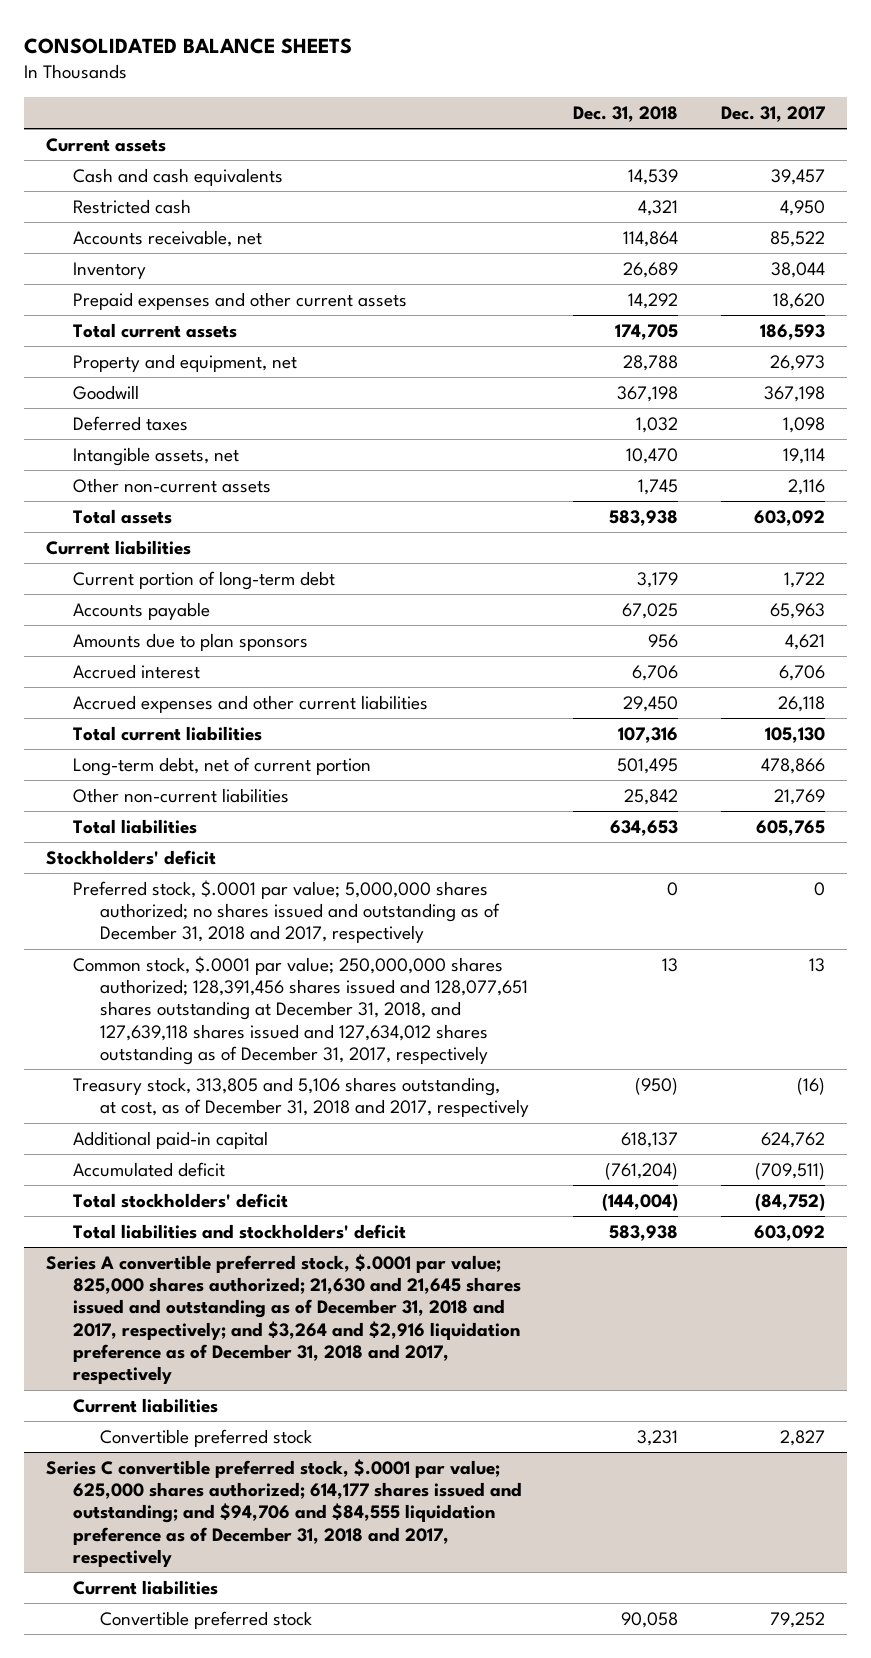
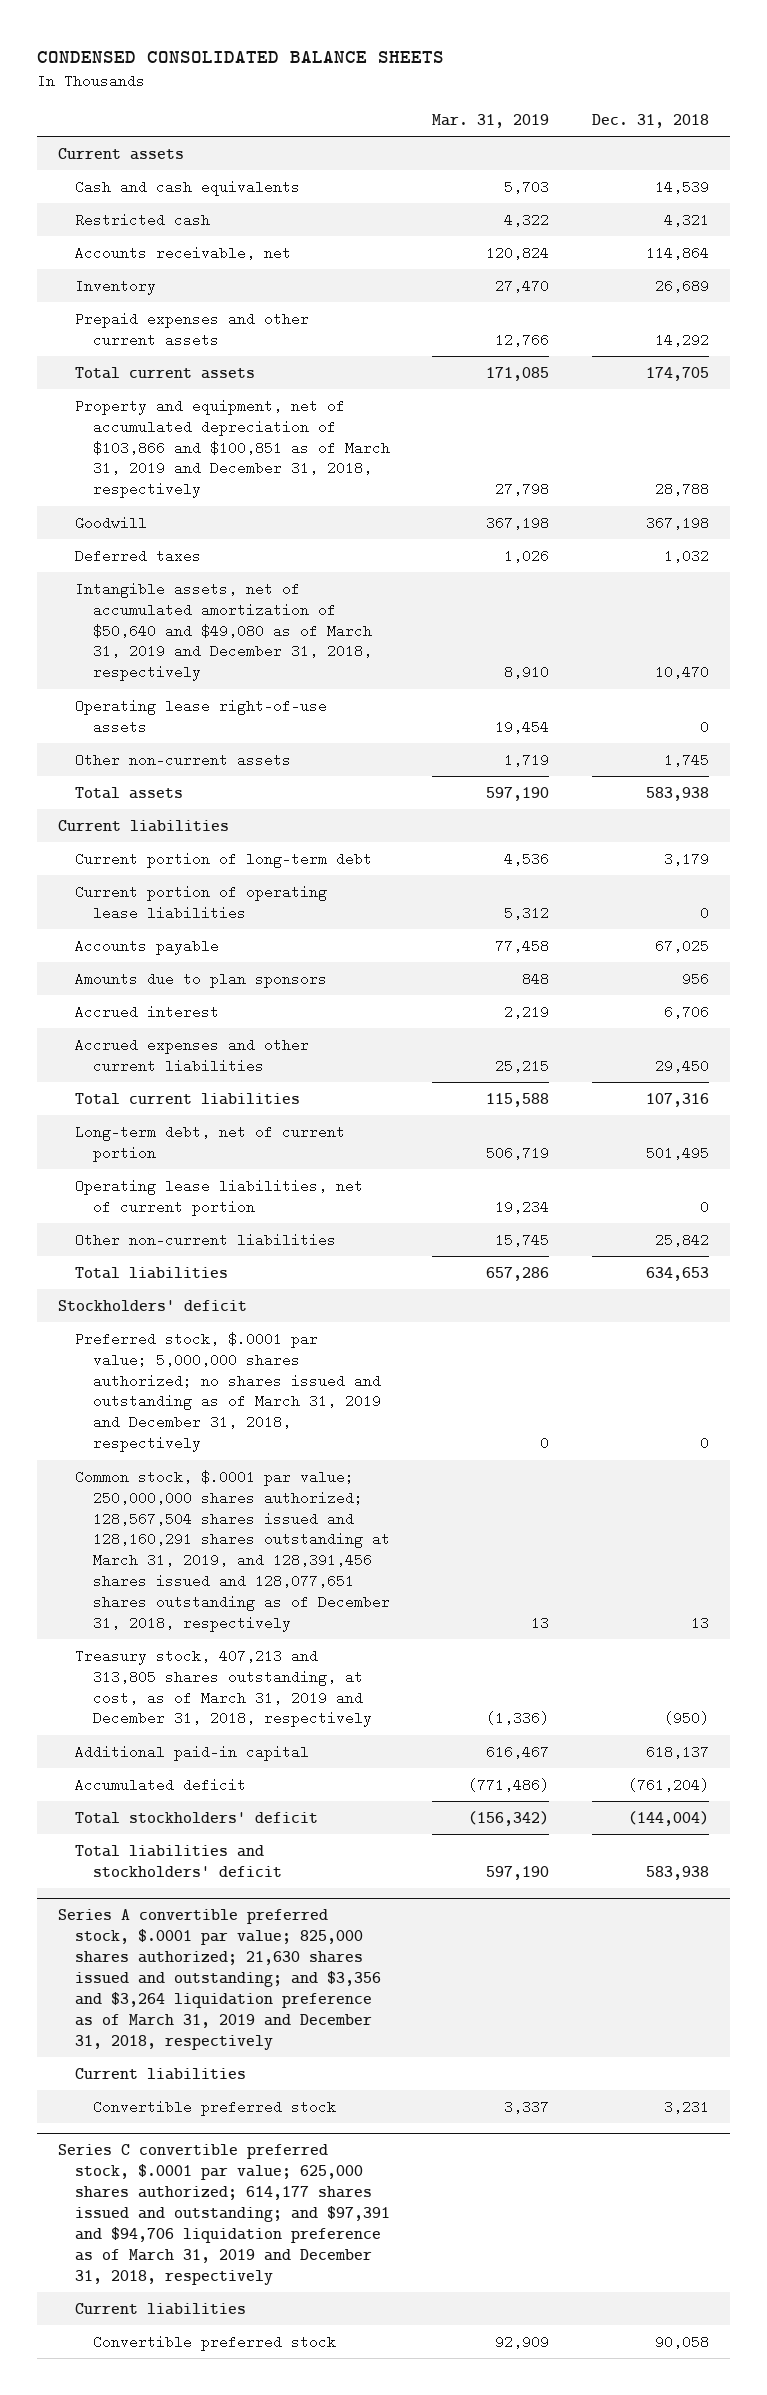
[23,37,352,54] CONSOLIDATED BALANCE SHEETS -> [36,51,444,64] CONDENSED CONSOLIDATED BALANCE SHEETS
[721,105,826,122] Dec. 31, 2017 -> none
none -> [432,113,550,128] Mar. 31, 2019
[72,353,297,372] Property and equipment, net -> [75,398,390,499] Property and equipment, net of accumulated depreciation of $103,866 and $100,851 as of March 31, 2019 and December 31, 2018, respectively
[72,446,239,466] Intangible assets, net -> [75,581,372,682] Intangible assets, net of accumulated amortization of $50,640 and $49,080 as of March 31, 2019 and December 31, 2018, respectively
none -> [75,698,328,734] Operating lease right-of-use assets
none -> [75,884,328,920] Current portion of operating lease liabilities
none -> [75,1178,364,1216] Operating lease liabilities, net of current portion
[72,879,500,944] Preferred stock, $.0001 par value; 5,000,000 shares authorized; no shares issued and outstanding as of December 31, 2018 and 2017, respectively -> [75,1331,381,1453] Preferred stock, $.0001 par value; 5,000,000 shares authorized; no shares issued and outstanding as of March 31, 2019 and December 31, 2018, respectively
[72,955,528,1065] Common stock, $.0001 par value; 250,000,000 shares authorized; 128,391,456 shares issued and 128,077,651 shares outstanding at December 31, 2018, and 127,639,118 shares issued and 127,634,012 shares outstanding as of December 31, 2017, respectively -> [75,1469,390,1632] Common stock, $.0001 par value; 250,000,000 shares authorized; 128,567,504 shares issued and 128,160,291 shares outstanding at March 31, 2019, and 128,391,456 shares issued and 128,077,651 shares outstanding as of December 31, 2018, respectively
[72,1076,529,1118] Treasury stock, 313,805 and 5,106 shares outstanding, at cost, as of December 31, 2018 and 2017, respectively -> [75,1648,372,1728] Treasury stock, 407,213 and 313,805 shares outstanding, at cost, as of March 31, 2019 and December 31, 2018, respectively
[45,1253,521,1385] Series A convertible preferred stock, $.0001 par value; 825,000 shares authorized; 21,630 and 21,645 shares issued and outstanding as of December 31, 2018 and 2017, respectively; and $3,264 and $2,916 liquidation preference as of December 31, 2018 and 2017, respectively -> [58,1909,382,2050] Series A convertible preferred stock, $.0001 par value; 825,000 shares authorized; 21,630 shares issued and outstanding; and $3,356 and $3,264 liquidation preference as of March 31, 2019 and December 31, 2018, respectively
[45,1458,522,1567] Series C convertible preferred stock, $.0001 par value; 625,000 shares authorized; 614,177 shares issued and outstanding; and $94,706 and $84,555 liquidation preference as of December 31, 2018 and 2017, respectively -> [58,2144,391,2285] Series C convertible preferred stock, $.0001 par value; 625,000 shares authorized; 614,177 shares issued and outstanding; and $97,391 and $94,706 liquidation preference as of March 31, 2019 and December 31, 2018, respectively

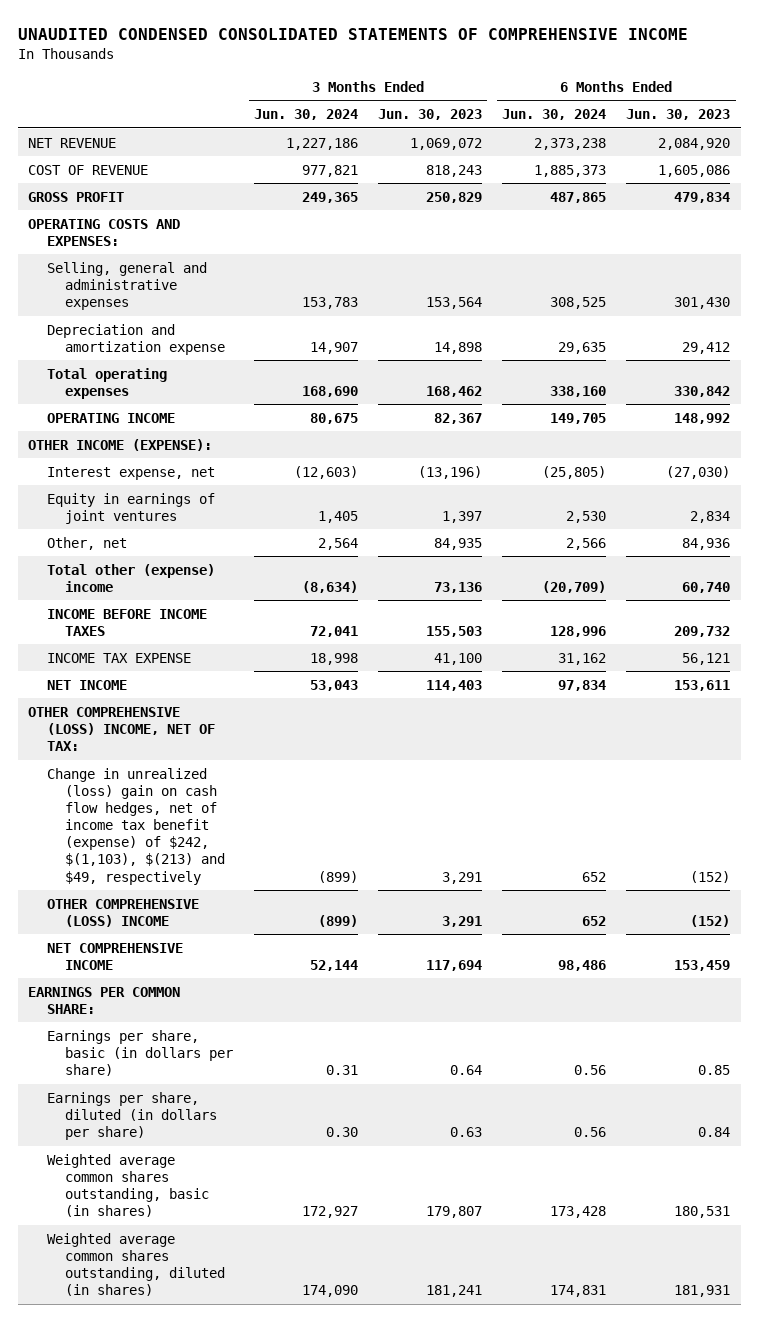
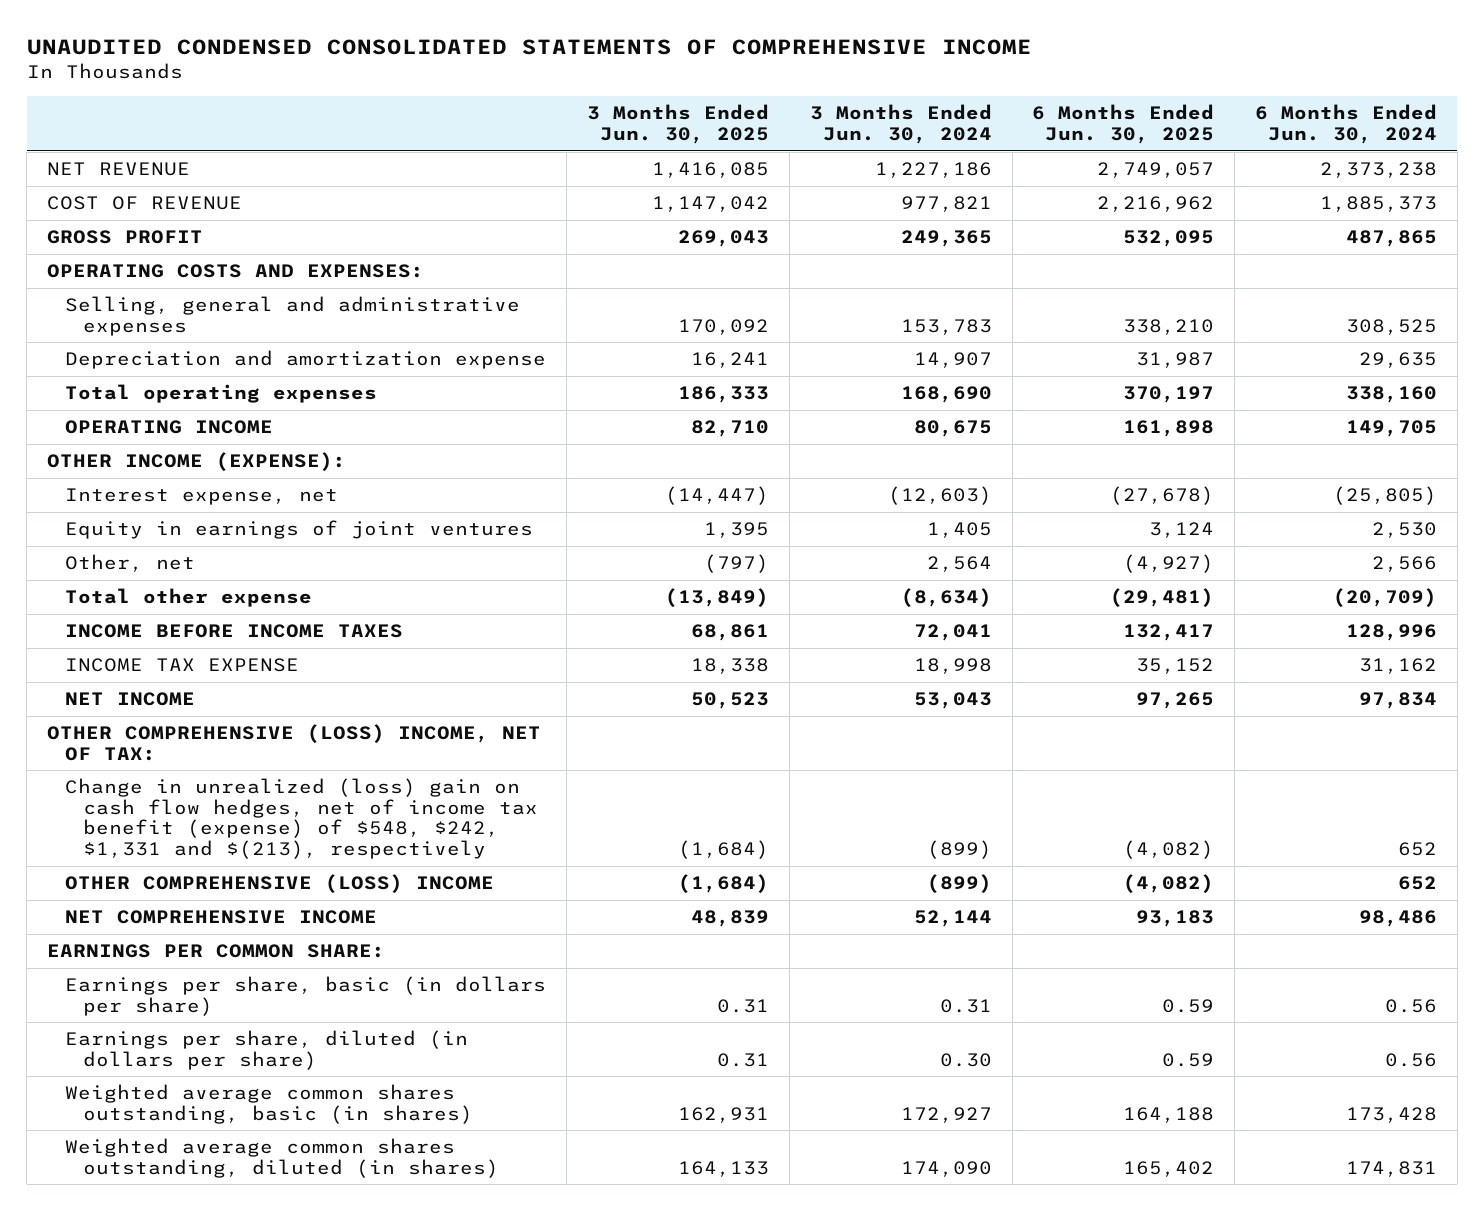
[377,109,482,121] Jun. 30, 2023 -> none
[626,109,731,121] Jun. 30, 2023 -> none
none -> [587,104,770,144] 3 Months Ended Jun. 30, 2025
none -> [1032,104,1215,144] 6 Months Ended Jun. 30, 2025
[46,563,215,592] Total other (expense) income -> [65,588,313,608] Total other expense
[46,767,226,885] Change in unrealized (loss) gain on cash flow hedges, net of income tax benefit (expense) of $242, $(1,103), $(213) and $49, respectively -> [65,778,539,860] Change in unrealized (loss) gain on cash flow hedges, net of income tax benefit (expense) of $548, $242, $1,331 and $(213), respectively

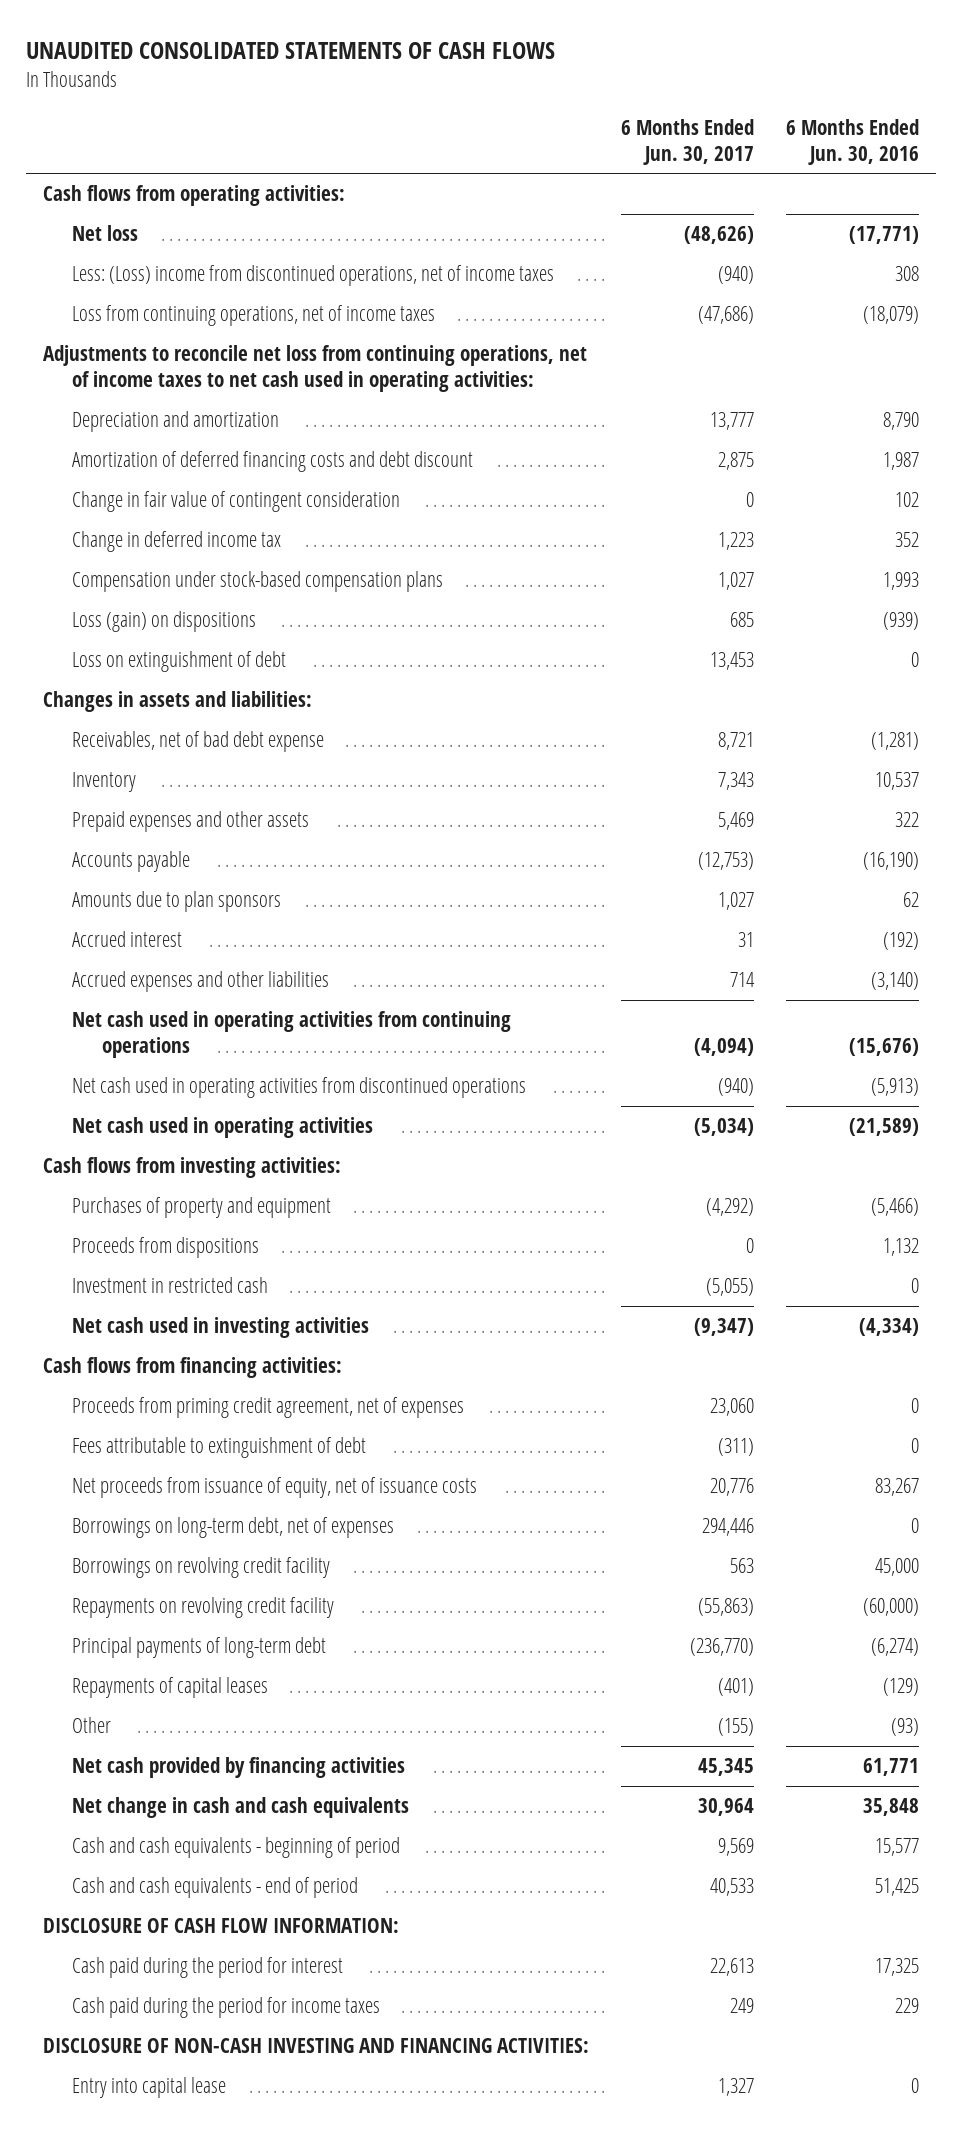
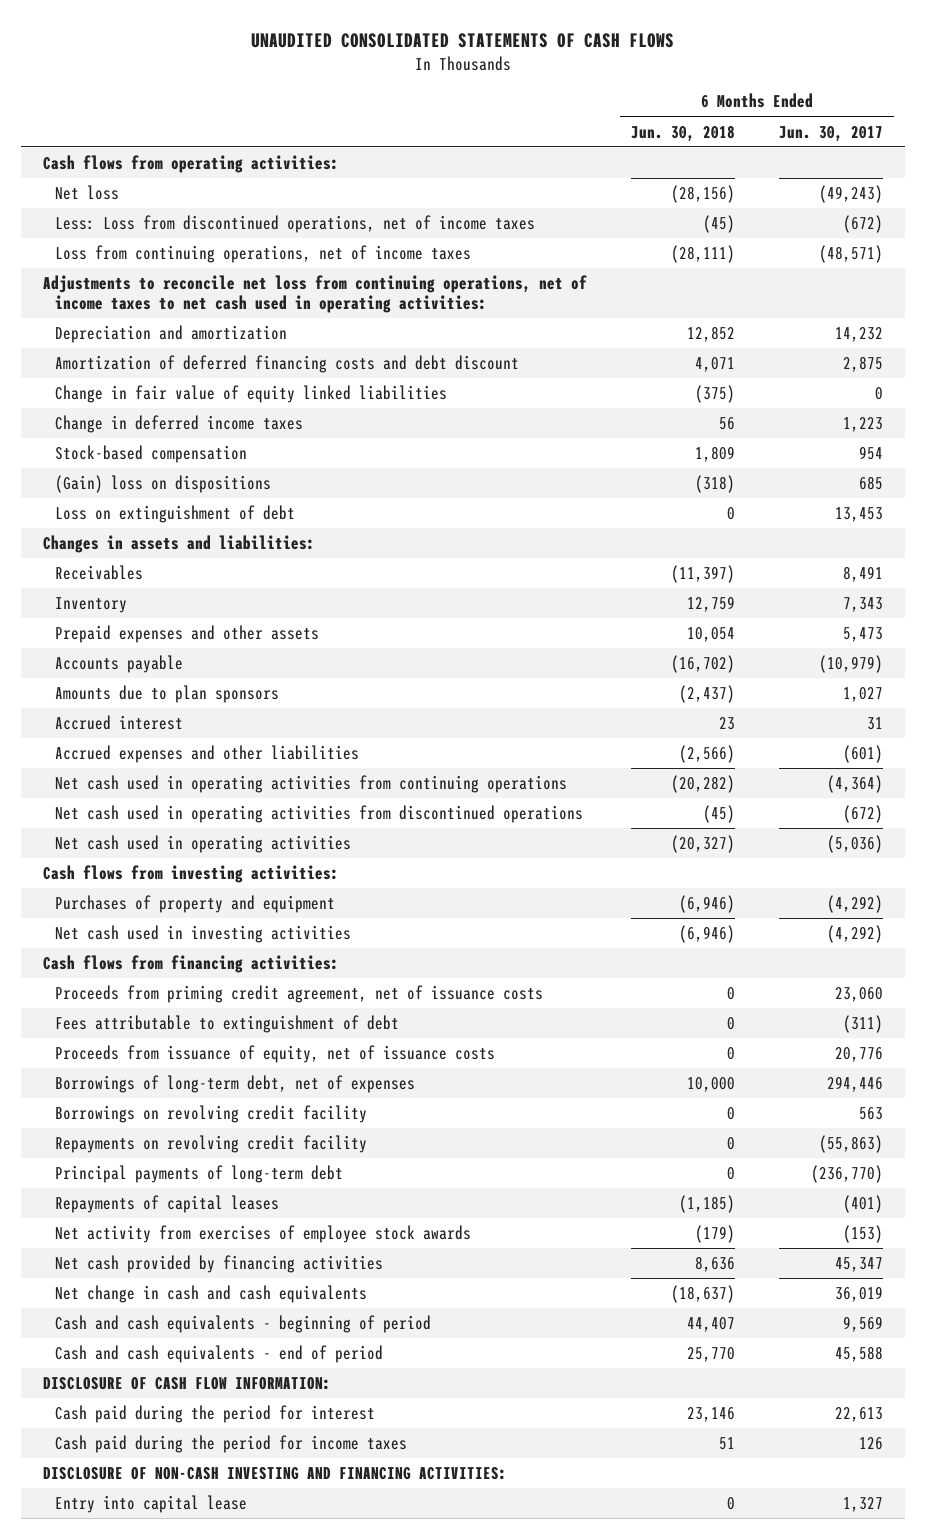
[786,119,920,165] 6 Months Ended Jun. 30, 2016 -> none
none -> [630,124,735,142] Jun. 30, 2018
[684,226,755,245] (48,626) -> [818,185,883,204] (49,243)
[72,265,555,287] Less: (Loss) income from discontinued operations, net of income taxes -> [54,215,535,234] Less: Loss from discontinued operations, net of income taxes
[718,266,755,285] (940) -> [842,215,883,234] (672)
[698,306,755,325] (47,686) -> [818,245,883,264] (48,571)
[710,412,755,431] 13,777 -> [834,327,883,343] 14,232
[72,491,401,513] Change in fair value of contingent consideration -> [54,385,447,404] Change in fair value of equity linked liabilities
[72,531,282,553] Change in deferred income tax -> [54,415,303,434] Change in deferred income taxes
[72,571,444,593] Compensation under stock-based compensation plans -> [54,445,247,464] Stock-based compensation
[718,572,755,591] 1,027 -> [858,446,883,461] 954
[72,611,257,633] Loss (gain) on dispositions -> [54,475,271,494] (Gain) loss on dispositions
[72,731,325,753] Receivables, net of bad debt expense -> none
none -> [54,565,143,581] Receivables
[718,812,755,831] 5,469 -> [842,627,883,643] 5,473
[698,852,755,871] (12,753) -> [818,655,883,674] (10,979)
[730,972,756,988] 714 -> [842,745,883,764] (601)
[694,1038,755,1057] (4,094) -> [826,775,883,794] (4,364)
[718,1078,755,1097] (940) -> [842,805,883,824] (672)
[694,1118,755,1137] (5,034) -> [826,835,883,854] (5,036)
[72,1237,260,1259] Proceeds from dispositions -> none
[72,1277,269,1294] Investment in restricted cash -> none
[694,1318,755,1337] (9,347) -> [826,925,883,944] (4,292)
[72,1397,465,1419] Proceeds from priming credit agreement, net of expenses -> [54,985,543,1004] Proceeds from priming credit agreement, net of issuance costs
[72,1477,478,1499] Net proceeds from issuance of equity, net of issuance costs -> [54,1045,495,1064] Proceeds from issuance of equity, net of issuance costs
[72,1517,395,1539] Borrowings on long-term debt, net of expenses -> [54,1075,415,1094] Borrowings of long-term debt, net of expenses
[72,1717,112,1734] Other -> none
none -> [54,1225,471,1244] Net activity from exercises of employee stock awards
[698,1758,755,1777] 45,345 -> [834,1257,883,1273] 45,347
[698,1798,755,1817] 30,964 -> [834,1286,883,1303] 36,019
[710,1878,755,1897] 40,533 -> [834,1346,883,1363] 45,588
[730,1998,755,2014] 249 -> [858,1437,883,1451] 126

